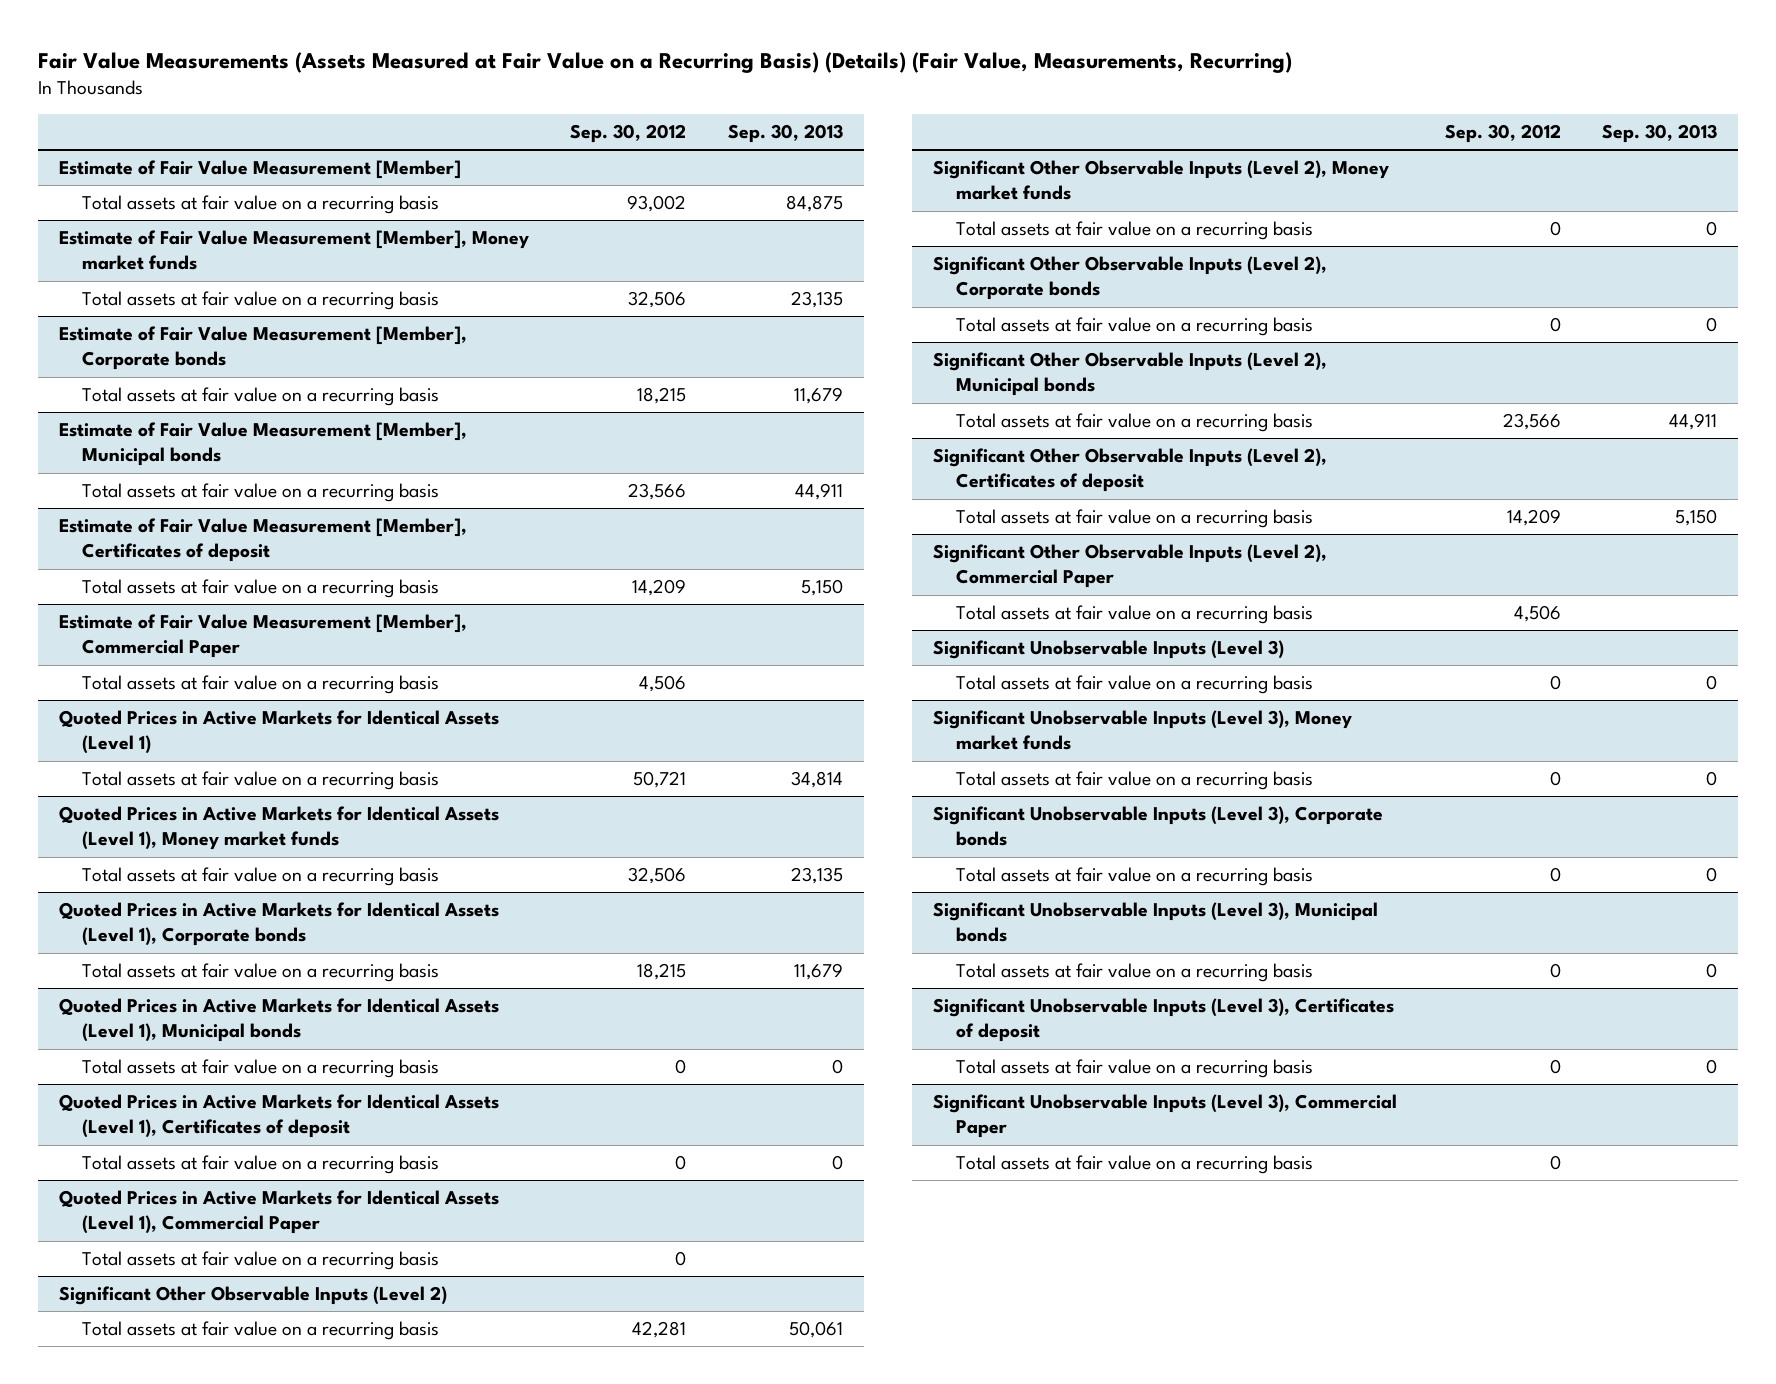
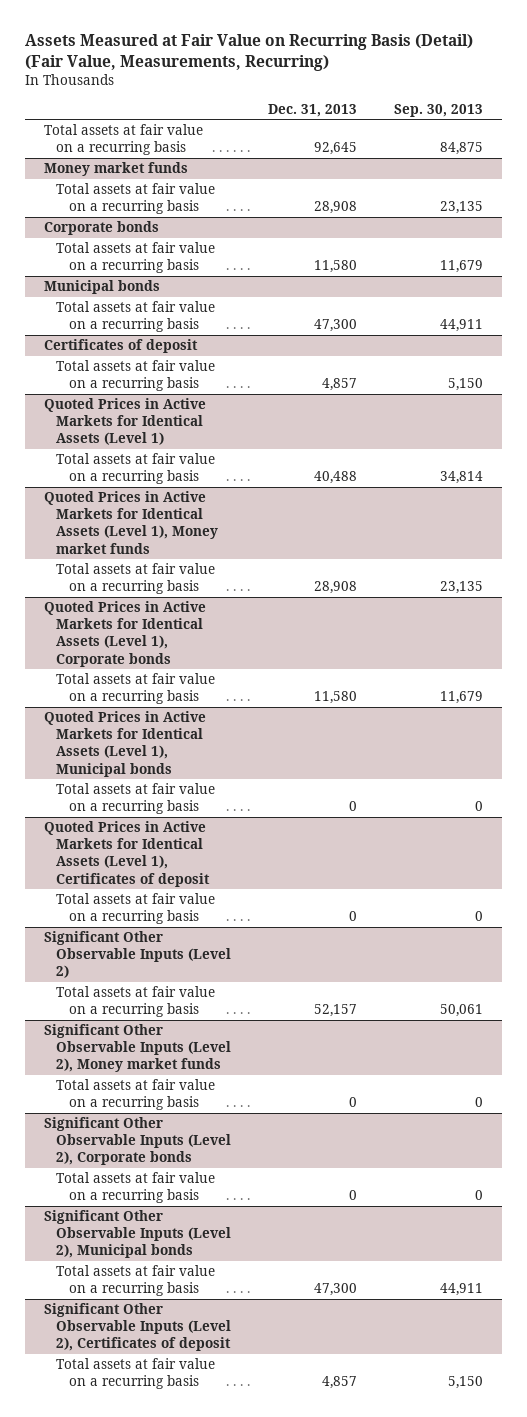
[37,52,1292,74] Fair Value Measurements (Assets Measured at Fair Value on a Recurring Basis) (Details) (Fair Value, Measurements, Recurring) -> [25,33,474,71] Assets Measured at Fair Value on Recurring Basis (Detail) (Fair Value, Measurements, Recurring)
[570,124,687,144] Sep. 30, 2012 -> none
none -> [268,103,358,117] Dec. 31, 2013
[58,160,461,180] Estimate of Fair Value Measurement [Member] -> none
[58,230,529,271] Estimate of Fair Value Measurement [Member], Money market funds -> none
none -> [43,162,188,177] Money market funds
[58,326,467,371] Estimate of Fair Value Measurement [Member], Corporate bonds -> none
none -> [43,221,159,236] Corporate bonds
[58,422,467,467] Estimate of Fair Value Measurement [Member], Municipal bonds -> none
none -> [43,280,160,295] Municipal bonds
[58,518,467,563] Estimate of Fair Value Measurement [Member], Certificates of deposit -> none
none -> [43,339,198,354] Certificates of deposit
[58,614,467,659] Estimate of Fair Value Measurement [Member], Commercial Paper -> none
[81,675,439,695] Total assets at fair value on a recurring basis -> none
[58,1190,499,1235] Quoted Prices in Active Markets for Identical Assets (Level 1), Commercial Paper -> none
[81,1251,439,1271] Total assets at fair value on a recurring basis -> none
[933,544,1328,589] Significant Other Observable Inputs (Level 2), Commercial Paper -> none
[956,605,1314,625] Total assets at fair value on a recurring basis -> none
[933,640,1285,660] Significant Unobservable Inputs (Level 3) -> none
[956,675,1314,695] Total assets at fair value on a recurring basis -> none
[933,710,1353,751] Significant Unobservable Inputs (Level 3), Money market funds -> none
[956,771,1314,791] Total assets at fair value on a recurring basis -> none
[933,806,1384,847] Significant Unobservable Inputs (Level 3), Corporate bonds -> none
[956,867,1314,887] Total assets at fair value on a recurring basis -> none
[933,902,1379,943] Significant Unobservable Inputs (Level 3), Municipal bonds -> none
[956,963,1314,983] Total assets at fair value on a recurring basis -> none
[933,998,1395,1043] Significant Unobservable Inputs (Level 3), Certificates of deposit -> none
[956,1059,1314,1079] Total assets at fair value on a recurring basis -> none
[933,1094,1398,1139] Significant Unobservable Inputs (Level 3), Commercial Paper -> none
[956,1155,1314,1175] Total assets at fair value on a recurring basis -> none

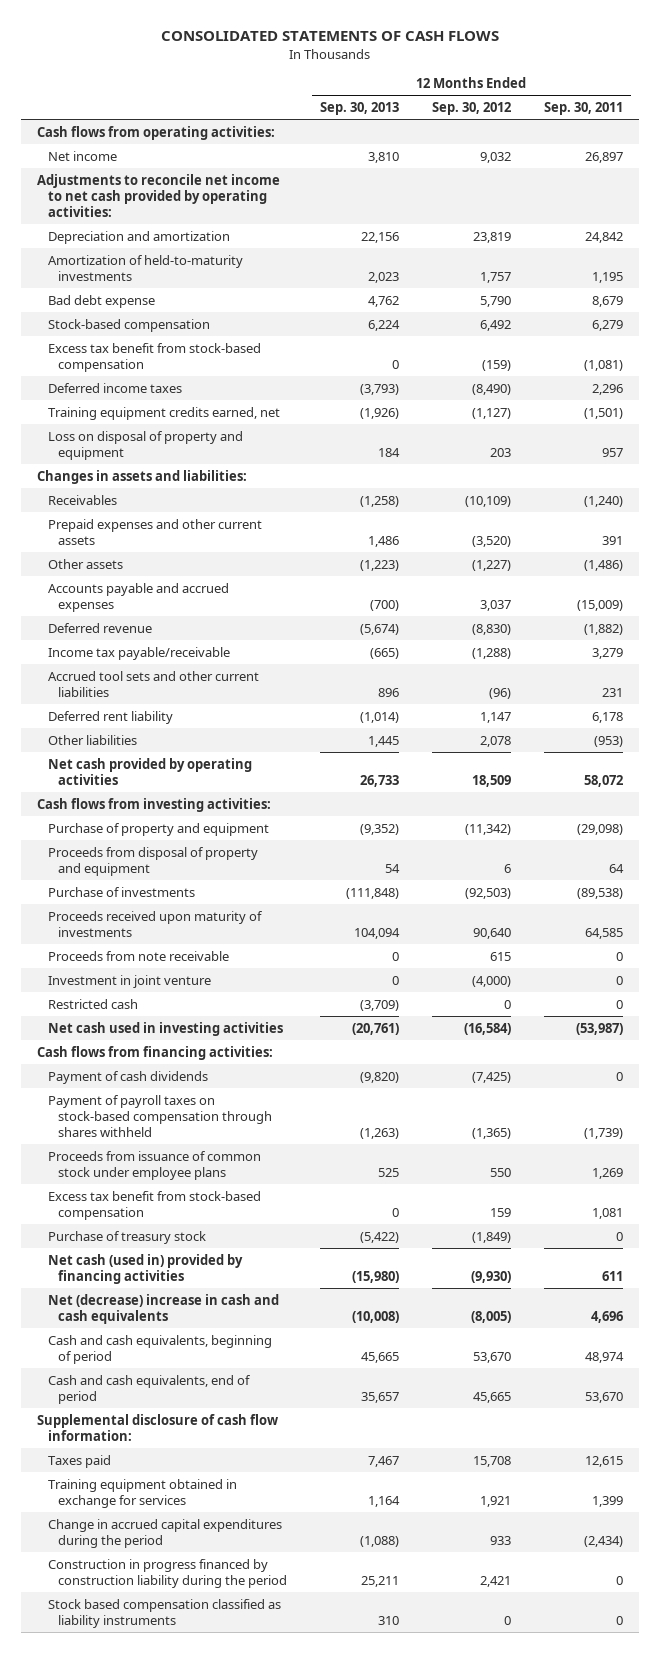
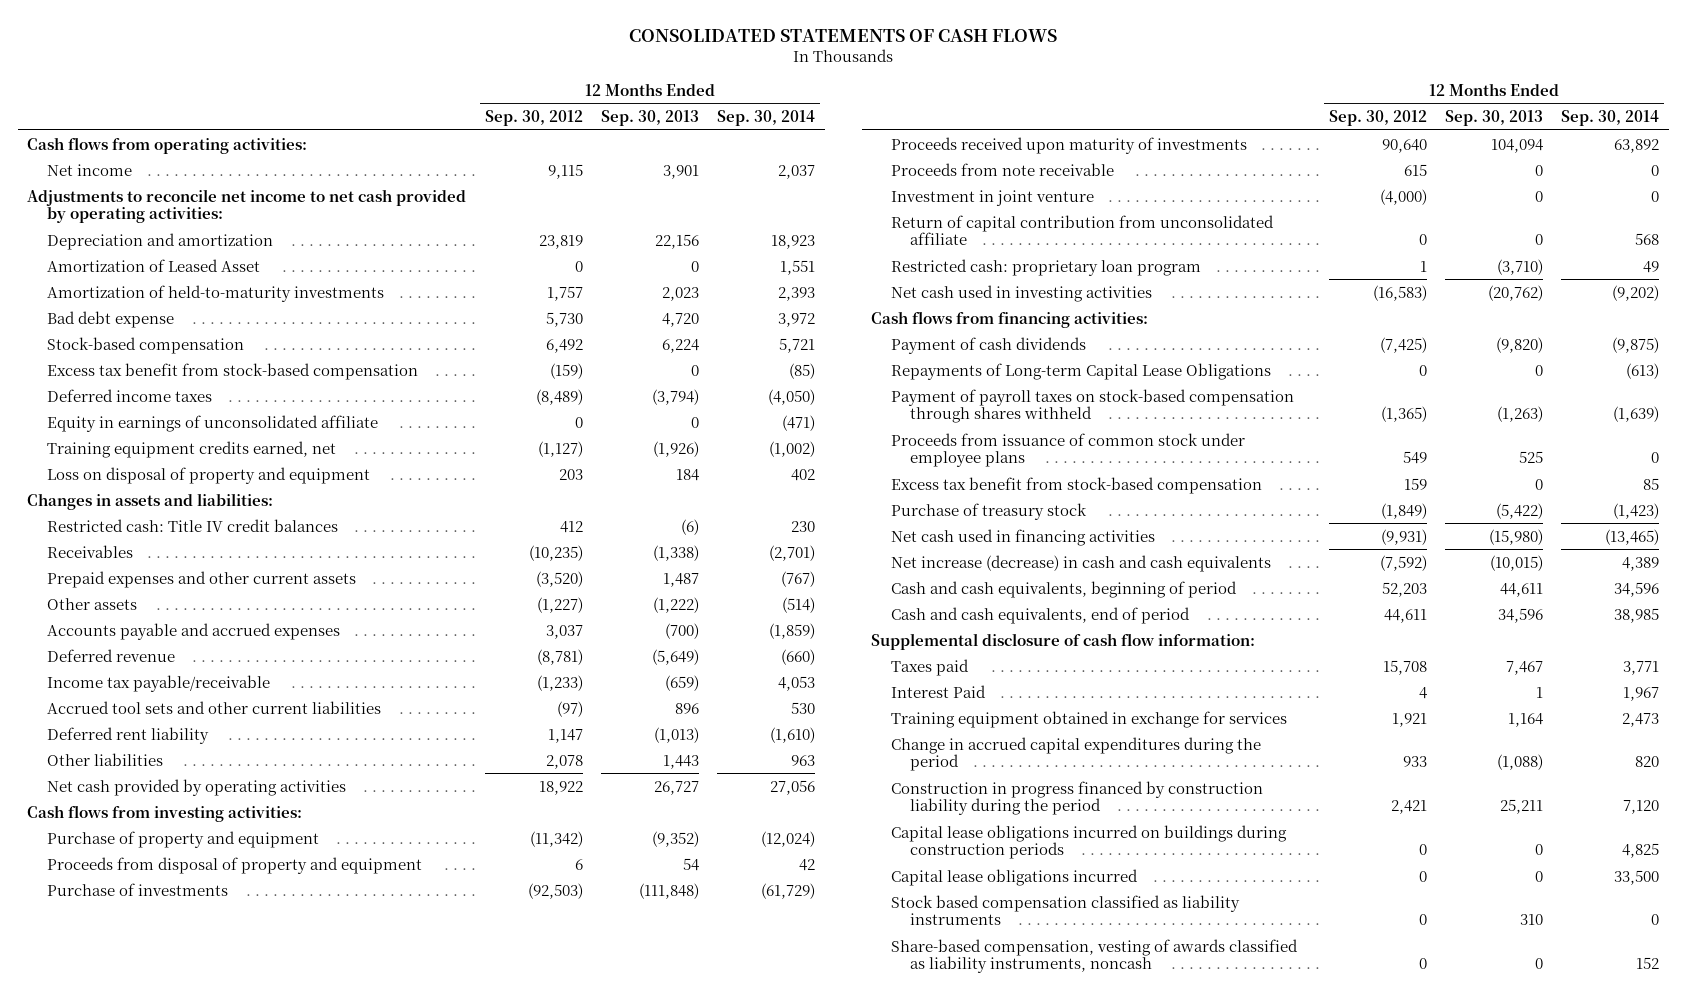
[543,102,623,116] Sep. 30, 2011 -> none
none -> [717,110,816,127] Sep. 30, 2014
[367,151,399,163] 3,810 -> [663,164,700,179] 3,901
[479,151,511,163] 9,032 -> [547,163,583,179] 9,115
none -> [46,258,260,272] Amortization of Leased Asset
[367,295,399,307] 4,762 -> [662,312,700,327] 4,720
[479,295,511,307] 5,790 -> [545,311,583,327] 5,730
[359,383,399,395] (3,793) -> [652,388,700,405] (3,794)
[471,383,511,395] (8,490) -> [535,388,583,405] (8,489)
none -> [46,414,378,432] Equity in earnings of unconsolidated affiliate
none -> [46,518,338,532] Restricted cash: Title IV credit balances
[359,495,399,507] (1,258) -> [653,544,700,561] (1,338)
[464,495,511,507] (10,109) -> [528,544,583,561] (10,235)
[367,535,399,547] 1,486 -> [663,572,700,587] 1,487
[359,559,399,571] (1,223) -> [653,596,700,613] (1,222)
[359,623,399,635] (5,674) -> [652,648,700,665] (5,649)
[471,623,511,635] (8,830) -> [536,648,583,665] (8,781)
[369,647,399,659] (665) -> [665,674,700,691] (659)
[471,647,511,659] (1,288) -> [536,674,583,691] (1,233)
[488,687,511,699] (96) -> [556,700,583,717] (97)
[359,711,399,723] (1,014) -> [654,726,700,743] (1,013)
[367,735,399,747] 1,445 -> [663,754,700,769] 1,443
[359,774,399,787] 26,733 -> [654,780,700,795] 26,727
[471,774,511,787] 18,509 -> [538,780,583,795] 18,922
none -> [890,214,1274,246] Return of capital contribution from unconsolidated affiliate
[47,998,138,1009] Restricted cash -> [890,258,1201,276] Restricted cash: proprietary loan program
[359,999,399,1011] (3,709) -> [1497,258,1544,275] (3,710)
[503,999,511,1009] 0 -> [1419,260,1427,272] 1
[351,1022,399,1035] (20,761) -> [1488,284,1544,301] (20,762)
[463,1022,511,1035] (16,584) -> [1372,284,1427,301] (16,583)
none -> [890,362,1271,380] Repayments of Long-term Capital Lease Obligations
[489,1167,511,1177] 550 -> [1402,451,1427,465] 549
[47,1253,243,1284] Net cash (used in) provided by financing activities -> [890,528,1155,546] Net cash used in financing activities
[470,1270,511,1283] (9,930) -> [1380,528,1427,545] (9,931)
[47,1293,279,1324] Net (decrease) increase in cash and cash equivalents -> [890,554,1271,572] Net increase (decrease) in cash and cash equivalents
[351,1310,399,1323] (10,008) -> [1490,554,1544,571] (10,015)
[470,1310,511,1323] (8,005) -> [1379,554,1427,571] (7,592)
[360,1351,399,1363] 45,665 -> [1500,582,1544,597] 44,611
[472,1351,511,1363] 53,670 -> [1381,581,1427,597] 52,203
[360,1391,399,1403] 35,657 -> [1498,607,1544,623] 34,596
[472,1391,511,1403] 45,665 -> [1383,608,1427,623] 44,611
none -> [890,684,986,698] Interest Paid
none -> [890,824,1287,860] Capital lease obligations incurred on buildings during construction periods
none -> [890,868,1138,886] Capital lease obligations incurred
none -> [890,938,1298,974] Share-based compensation, vesting of awards classified as liability instruments, noncash

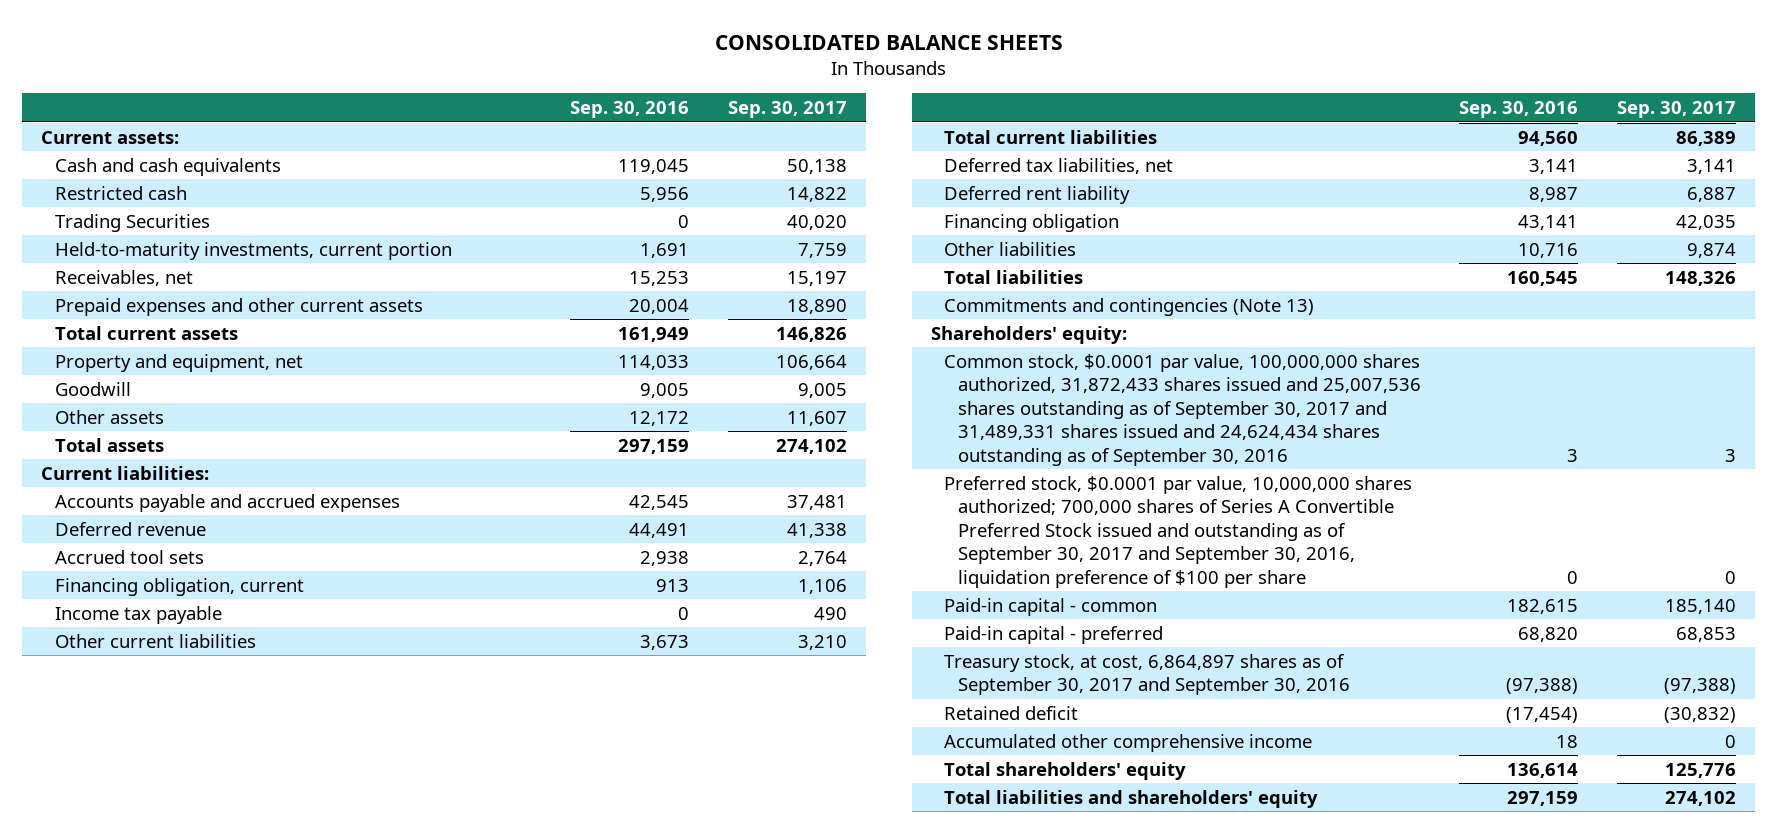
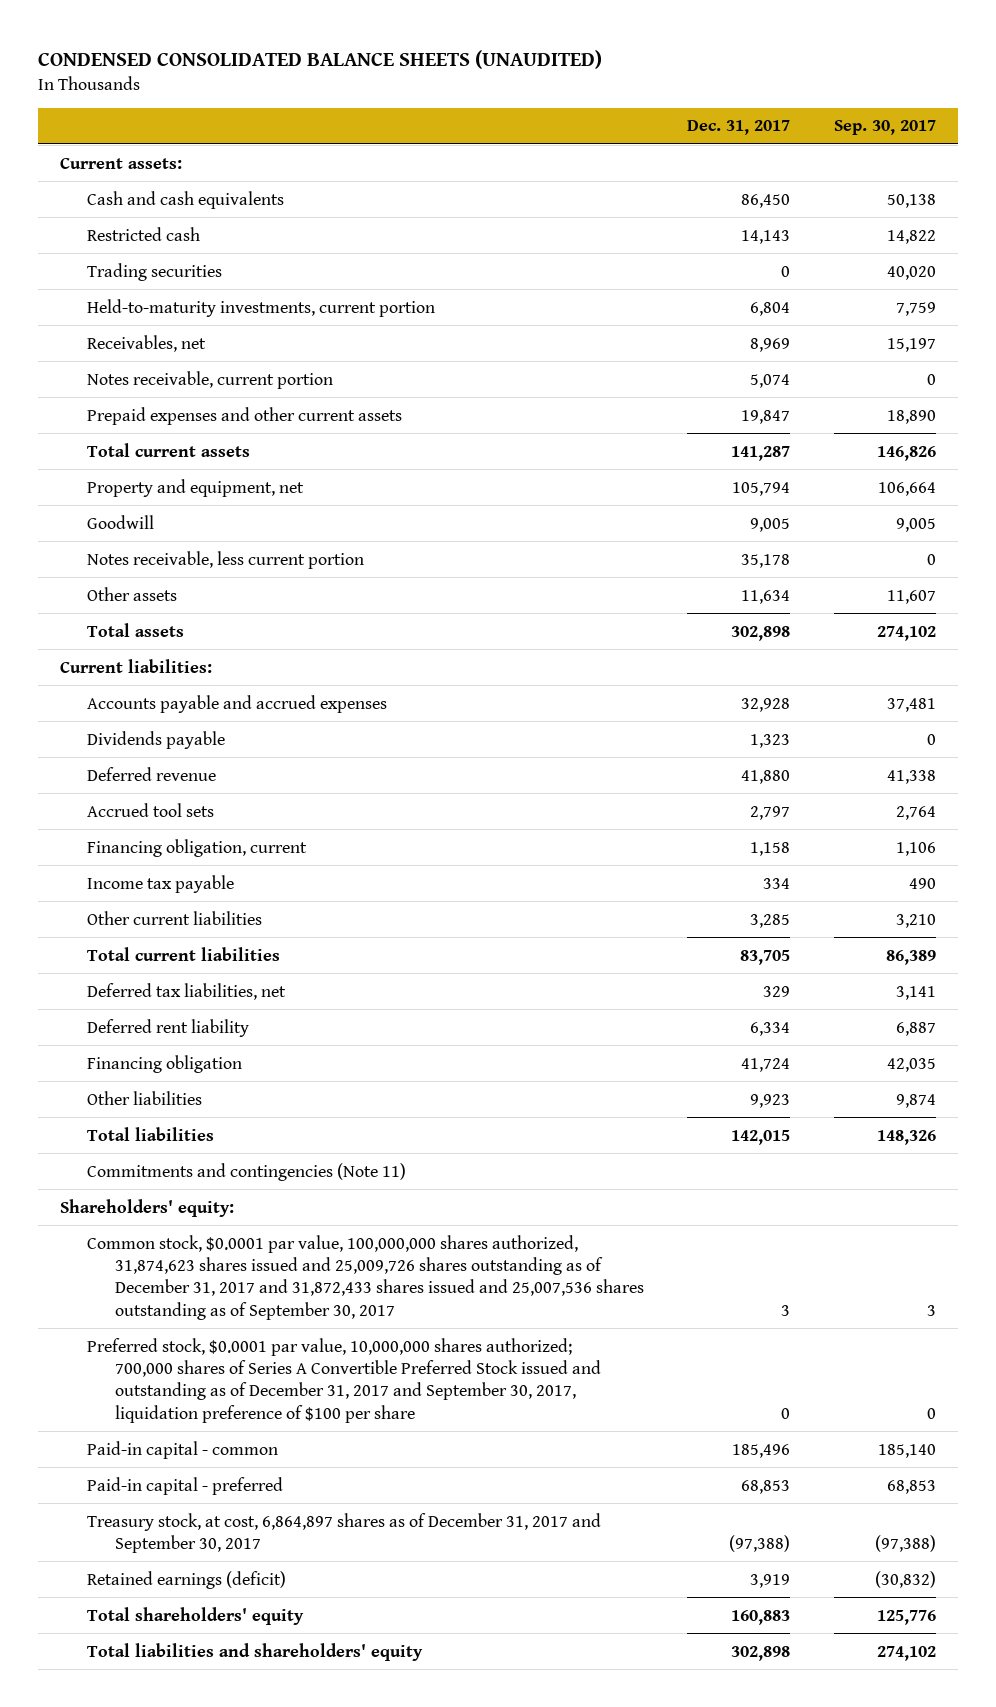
[714,35,1063,51] CONSOLIDATED BALANCE SHEETS -> [38,49,603,69] CONDENSED CONSOLIDATED BALANCE SHEETS (UNAUDITED)
[569,101,689,119] Sep. 30, 2016 -> none
none -> [687,120,791,136] Dec. 31, 2017
[54,213,210,232] Trading Securities -> [87,262,223,281] Trading securities
none -> [87,370,334,389] Notes receivable, current portion
none -> [87,550,365,569] Notes receivable, less current portion
none -> [87,730,226,749] Dividends payable
[944,297,1315,316] Commitments and contingencies (Note 13) -> [87,1162,407,1181] Commitments and contingencies (Note 11)
[944,353,1421,466] Common stock, $0.0001 par value, 100,000,000 shares authorized, 31,872,433 shares issued and 25,007,536 shares outstanding as of September 30, 2017 and 31,489,331 shares issued and 24,624,434 shares outstanding as of September 30, 2016 -> [87,1234,644,1320] Common stock, $0.0001 par value, 100,000,000 shares authorized, 31,874,623 shares issued and 25,009,726 shares outstanding as of December 31, 2017 and 31,872,433 shares issued and 25,007,536 shares outstanding as of September 30, 2017
[944,475,1413,588] Preferred stock, $0.0001 par value, 10,000,000 shares authorized; 700,000 shares of Series A Convertible Preferred Stock issued and outstanding as of September 30, 2017 and September 30, 2016, liquidation preference of $100 per share -> [87,1337,601,1423] Preferred stock, $0.0001 par value, 10,000,000 shares authorized; 700,000 shares of Series A Convertible Preferred Stock issued and outstanding as of December 31, 2017 and September 30, 2017, liquidation preference of $100 per share
[944,733,1313,752] Accumulated other comprehensive income -> none
[944,653,1350,696] Treasury stock, at cost, 6,864,897 shares as of September 30, 2017 and September 30, 2016 -> [87,1512,602,1553] Treasury stock, at cost, 6,864,897 shares as of December 31, 2017 and September 30, 2017
[944,705,1079,720] Retained deficit -> [87,1570,287,1589] Retained earnings (deficit)

